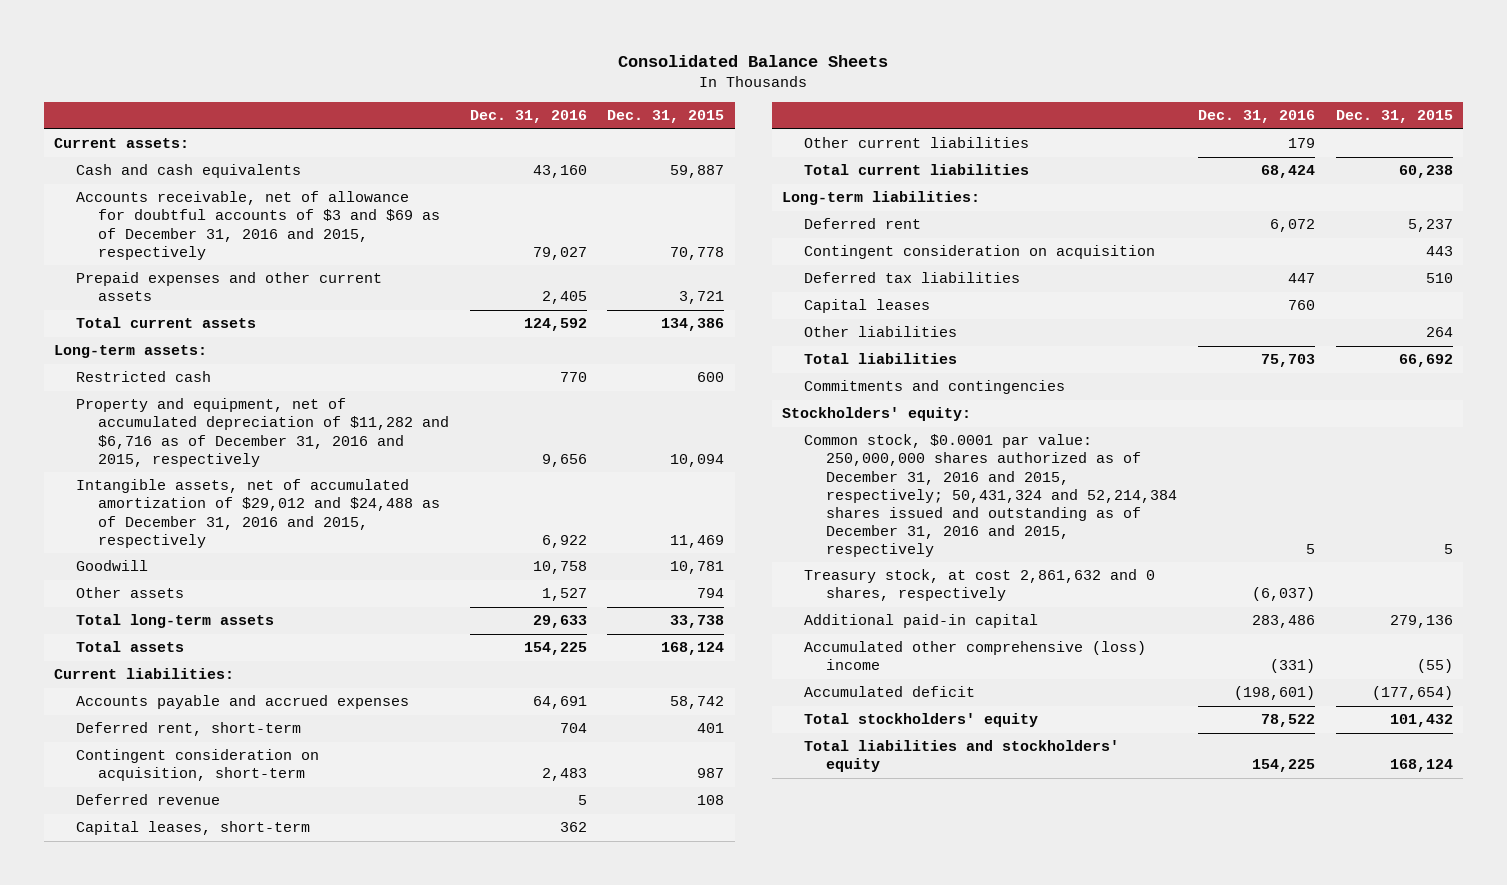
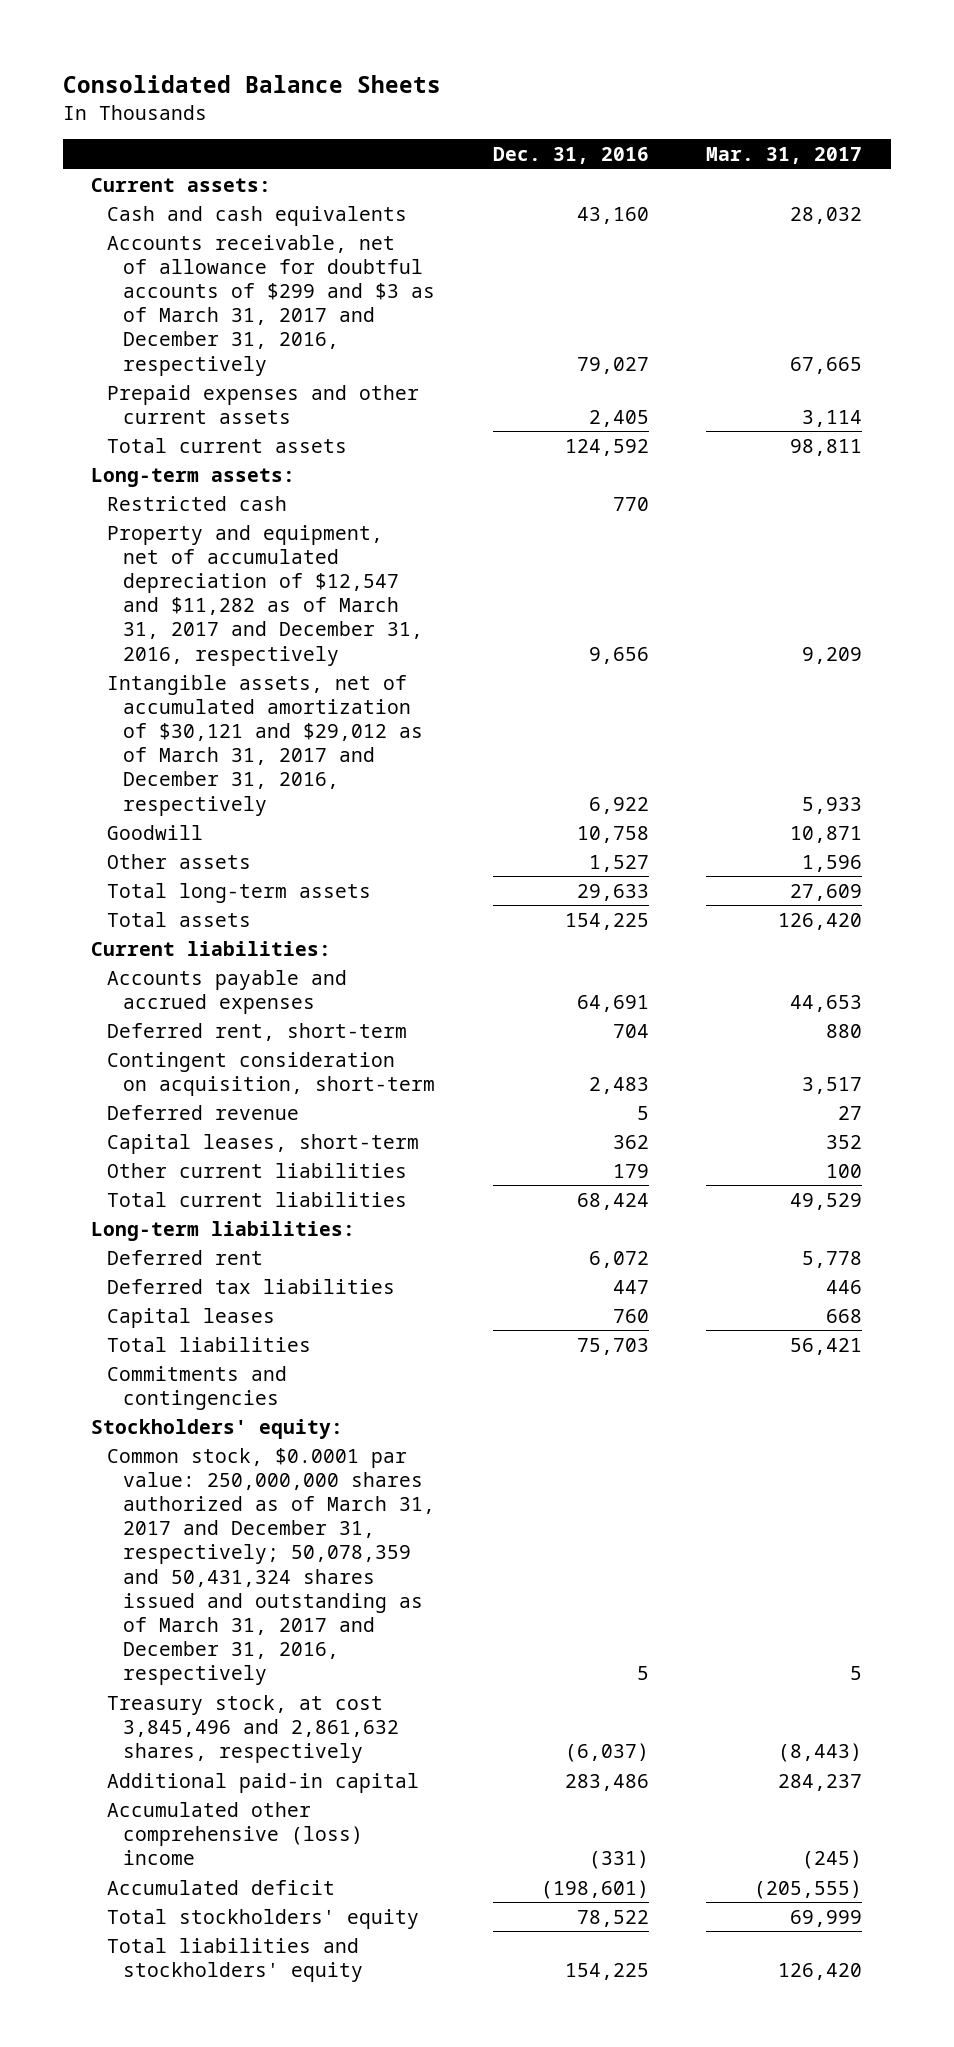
[607,110,725,124] Dec. 31, 2015 -> none
none -> [706,147,863,165] Mar. 31, 2017
[75,191,440,260] Accounts receivable, net of allowance for doubtful accounts of $3 and $69 as of December 31, 2016 and 2015, respectively -> [107,234,436,376] Accounts receivable, net of allowance for doubtful accounts of $299 and $3 as of March 31, 2017 and December 31, 2016, respectively
[75,398,449,467] Property and equipment, net of accumulated depreciation of $11,282 and $6,716 as of December 31, 2016 and 2015, respectively -> [107,524,424,666] Property and equipment, net of accumulated depreciation of $12,547 and $11,282 as of March 31, 2017 and December 31, 2016, respectively
[75,479,440,548] Intangible assets, net of accumulated amortization of $29,012 and $24,488 as of December 31, 2016 and 2015, respectively -> [107,674,424,816] Intangible assets, net of accumulated amortization of $30,121 and $29,012 as of March 31, 2017 and December 31, 2016, respectively
[804,245,1156,260] Contingent consideration on acquisition -> none
[804,326,958,338] Other liabilities -> none
[804,434,1178,557] Common stock, $0.0001 par value: 250,000,000 shares authorized as of December 31, 2016 and 2015, respectively; 50,431,324 and 52,214,384 shares issued and outstanding as of December 31, 2016 and 2015, respectively -> [107,1447,436,1686] Common stock, $0.0001 par value: 250,000,000 shares authorized as of March 31, 2017 and December 31, respectively; 50,078,359 and 50,431,324 shares issued and outstanding as of March 31, 2017 and December 31, 2016, respectively
[804,569,1156,602] Treasury stock, at cost 2,861,632 and 0 shares, respectively -> [107,1694,400,1764] Treasury stock, at cost 3,845,496 and 2,861,632 shares, respectively

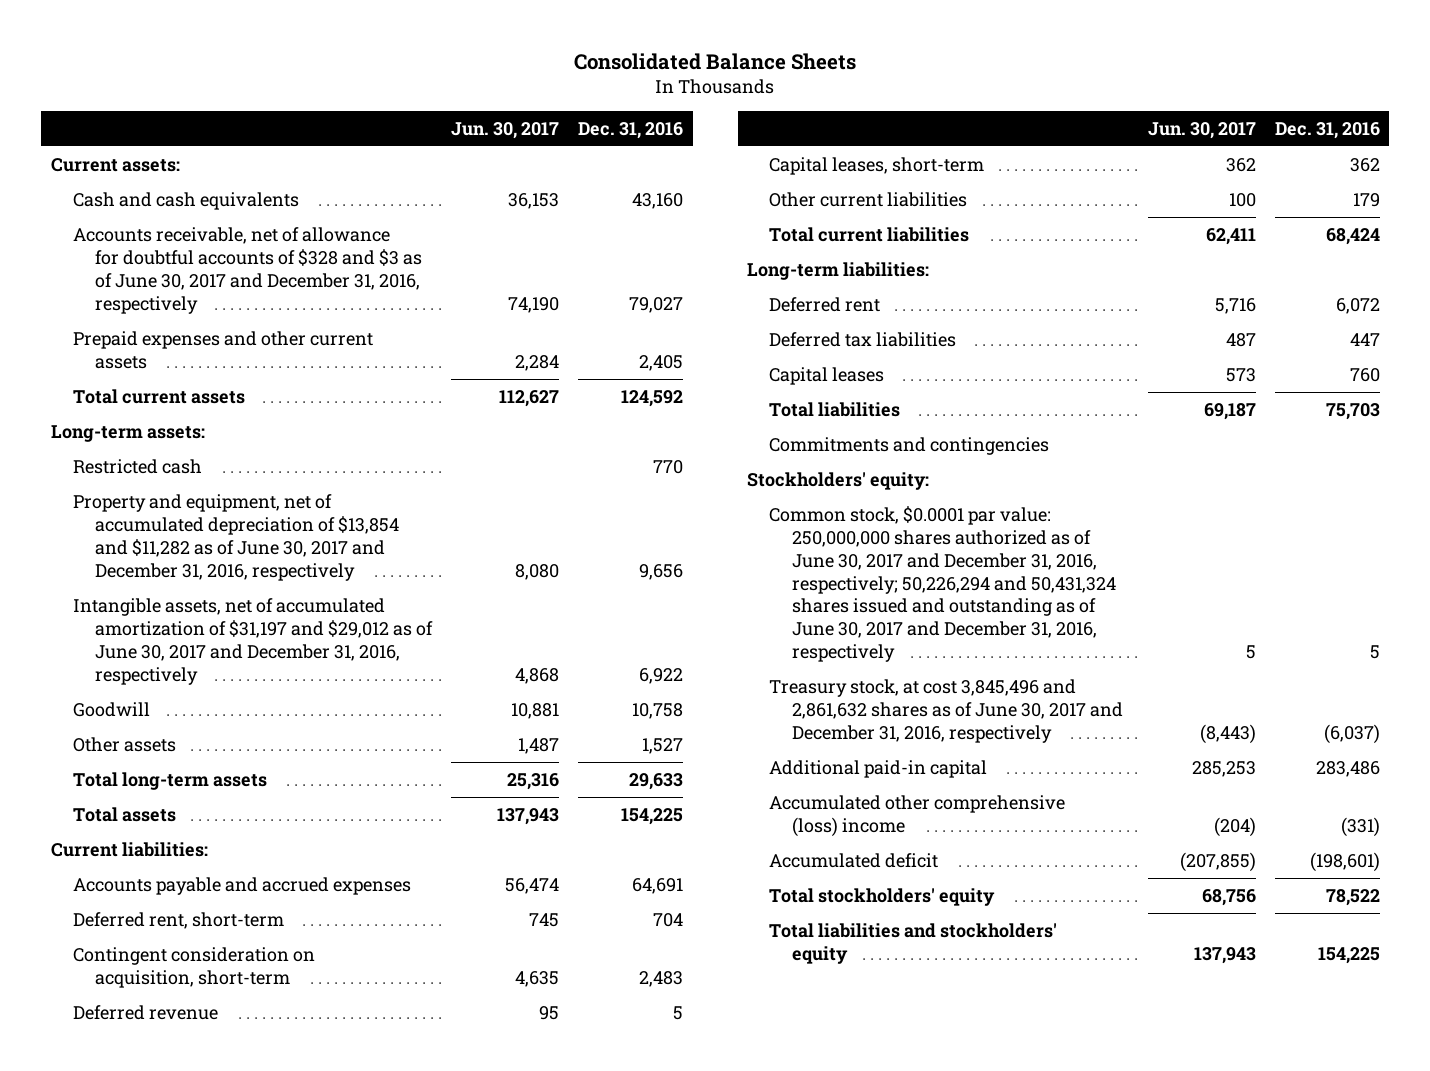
[706,147,863,165] Mar. 31, 2017 -> none
none -> [451,121,560,139] Jun. 30, 2017
[107,234,436,376] Accounts receivable, net of allowance for doubtful accounts of $299 and $3 as of March 31, 2017 and December 31, 2016, respectively -> [72,226,422,314] Accounts receivable, net of allowance for doubtful accounts of $328 and $3 as of June 30, 2017 and December 31, 2016, respectively
[107,524,424,666] Property and equipment, net of accumulated depreciation of $12,547 and $11,282 as of March 31, 2017 and December 31, 2016, respectively -> [72,493,399,581] Property and equipment, net of accumulated depreciation of $13,854 and $11,282 as of June 30, 2017 and December 31, 2016, respectively
[107,674,424,816] Intangible assets, net of accumulated amortization of $30,121 and $29,012 as of March 31, 2017 and December 31, 2016, respectively -> [72,597,433,685] Intangible assets, net of accumulated amortization of $31,197 and $29,012 as of June 30, 2017 and December 31, 2016, respectively
[107,1447,436,1686] Common stock, $0.0001 par value: 250,000,000 shares authorized as of March 31, 2017 and December 31, respectively; 50,078,359 and 50,431,324 shares issued and outstanding as of March 31, 2017 and December 31, 2016, respectively -> [769,505,1116,663] Common stock, $0.0001 par value: 250,000,000 shares authorized as of June 30, 2017 and December 31, 2016, respectively; 50,226,294 and 50,431,324 shares issued and outstanding as of June 30, 2017 and December 31, 2016, respectively
[107,1694,400,1764] Treasury stock, at cost 3,845,496 and 2,861,632 shares, respectively -> [769,678,1123,743] Treasury stock, at cost 3,845,496 and 2,861,632 shares as of June 30, 2017 and December 31, 2016, respectively

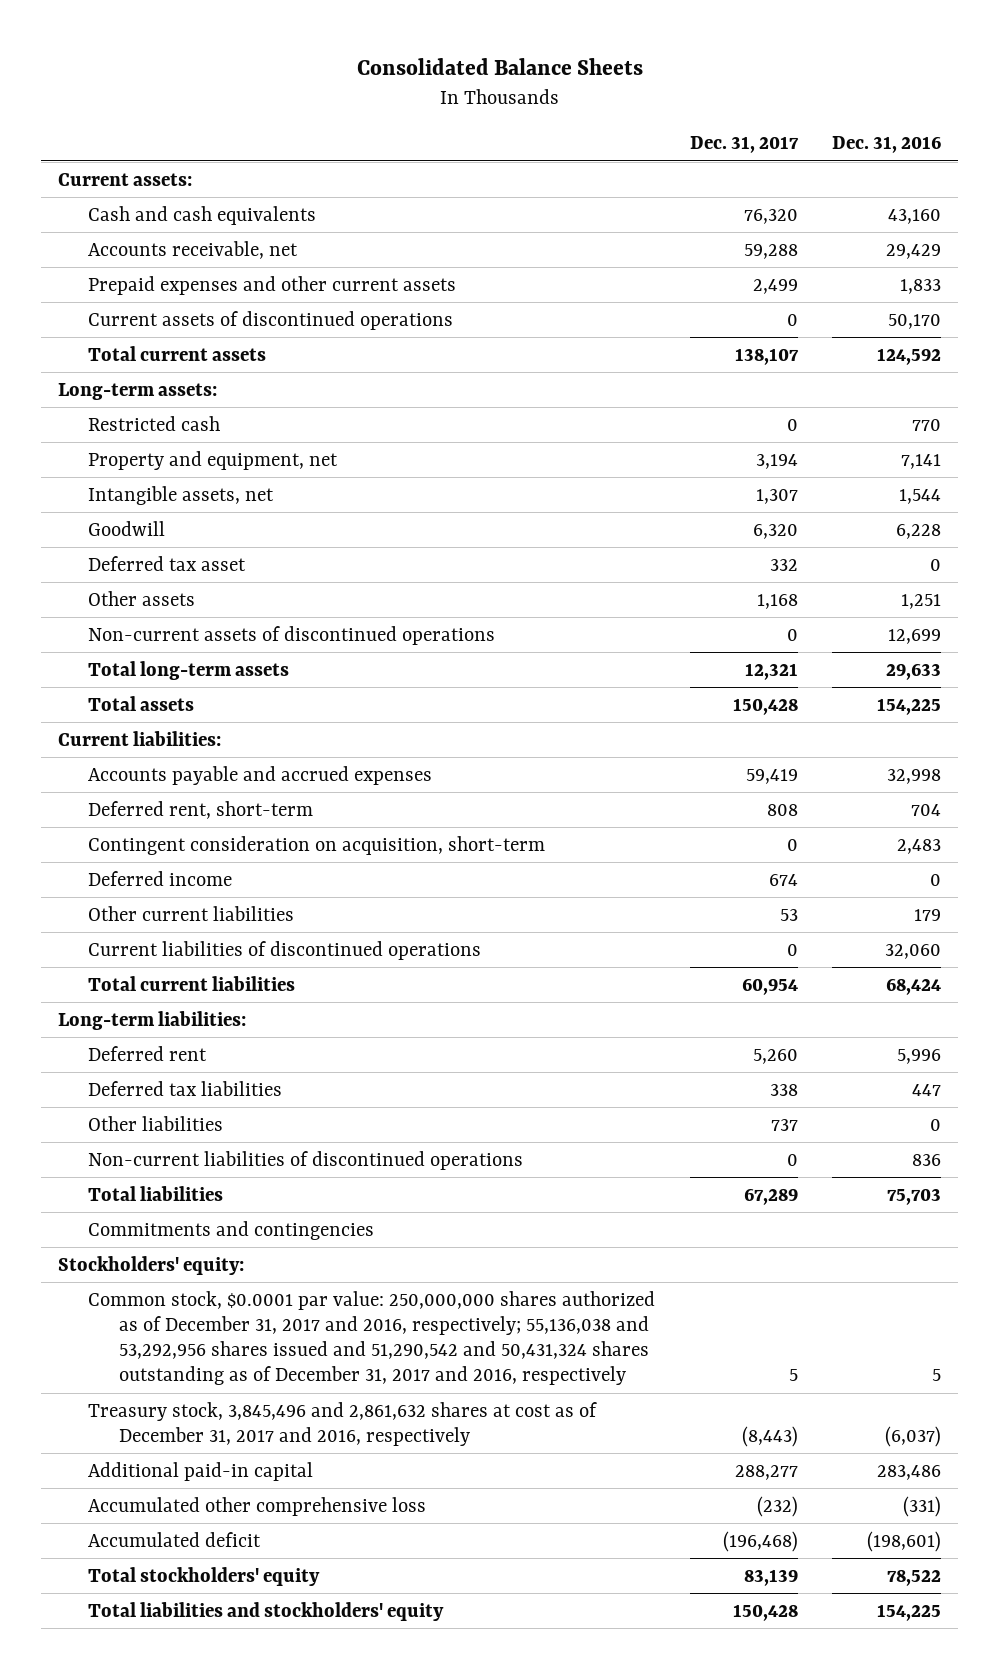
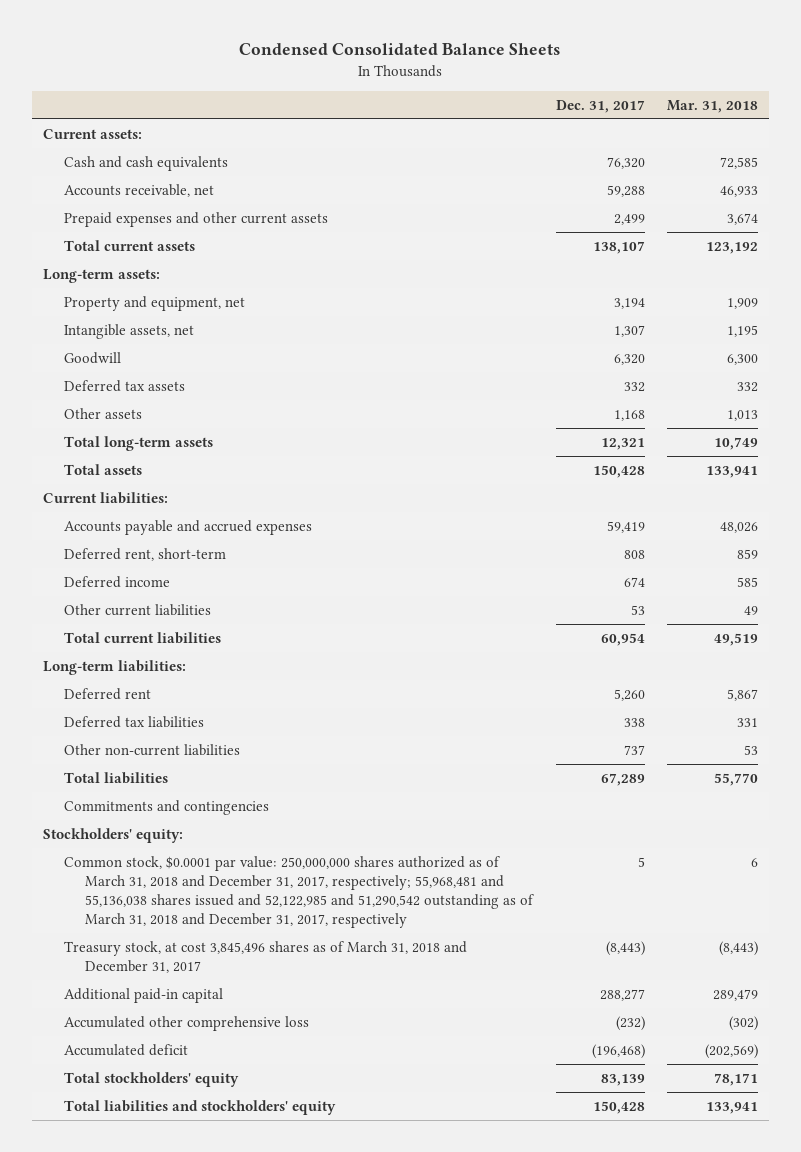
[356,57,643,75] Consolidated Balance Sheets -> [239,43,561,56] Condensed Consolidated Balance Sheets
[832,136,942,154] Dec. 31, 2016 -> none
none -> [666,99,758,113] Mar. 31, 2018
[88,310,454,330] Current assets of discontinued operations -> none
[88,415,221,431] Restricted cash -> none
[88,555,247,571] Deferred tax asset -> [64,379,186,392] Deferred tax assets
[88,625,496,645] Non-current assets of discontinued operations -> none
[88,835,546,855] Contingent consideration on acquisition, short-term -> none
[88,940,482,960] Current liabilities of discontinued operations -> none
[88,1150,524,1170] Non-current liabilities of discontinued operations -> none
[88,1115,224,1131] Other liabilities -> [64,743,241,756] Other non-current liabilities
[88,1290,656,1386] Common stock, $0.0001 par value: 250,000,000 shares authorized as of December 31, 2017 and 2016, respectively; 55,136,038 and 53,292,956 shares issued and 51,290,542 and 50,431,324 shares outstanding as of December 31, 2017 and 2016, respectively -> [64,855,535,928] Common stock, $0.0001 par value: 250,000,000 shares authorized as of March 31, 2018 and December 31, 2017, respectively; 55,968,481 and 55,136,038 shares issued and 52,122,985 and 51,290,542 outstanding as of March 31, 2018 and December 31, 2017, respectively
[88,1401,598,1446] Treasury stock, 3,845,496 and 2,861,632 shares at cost as of December 31, 2017 and 2016, respectively -> [64,940,468,973] Treasury stock, at cost 3,845,496 shares as of March 31, 2018 and December 31, 2017

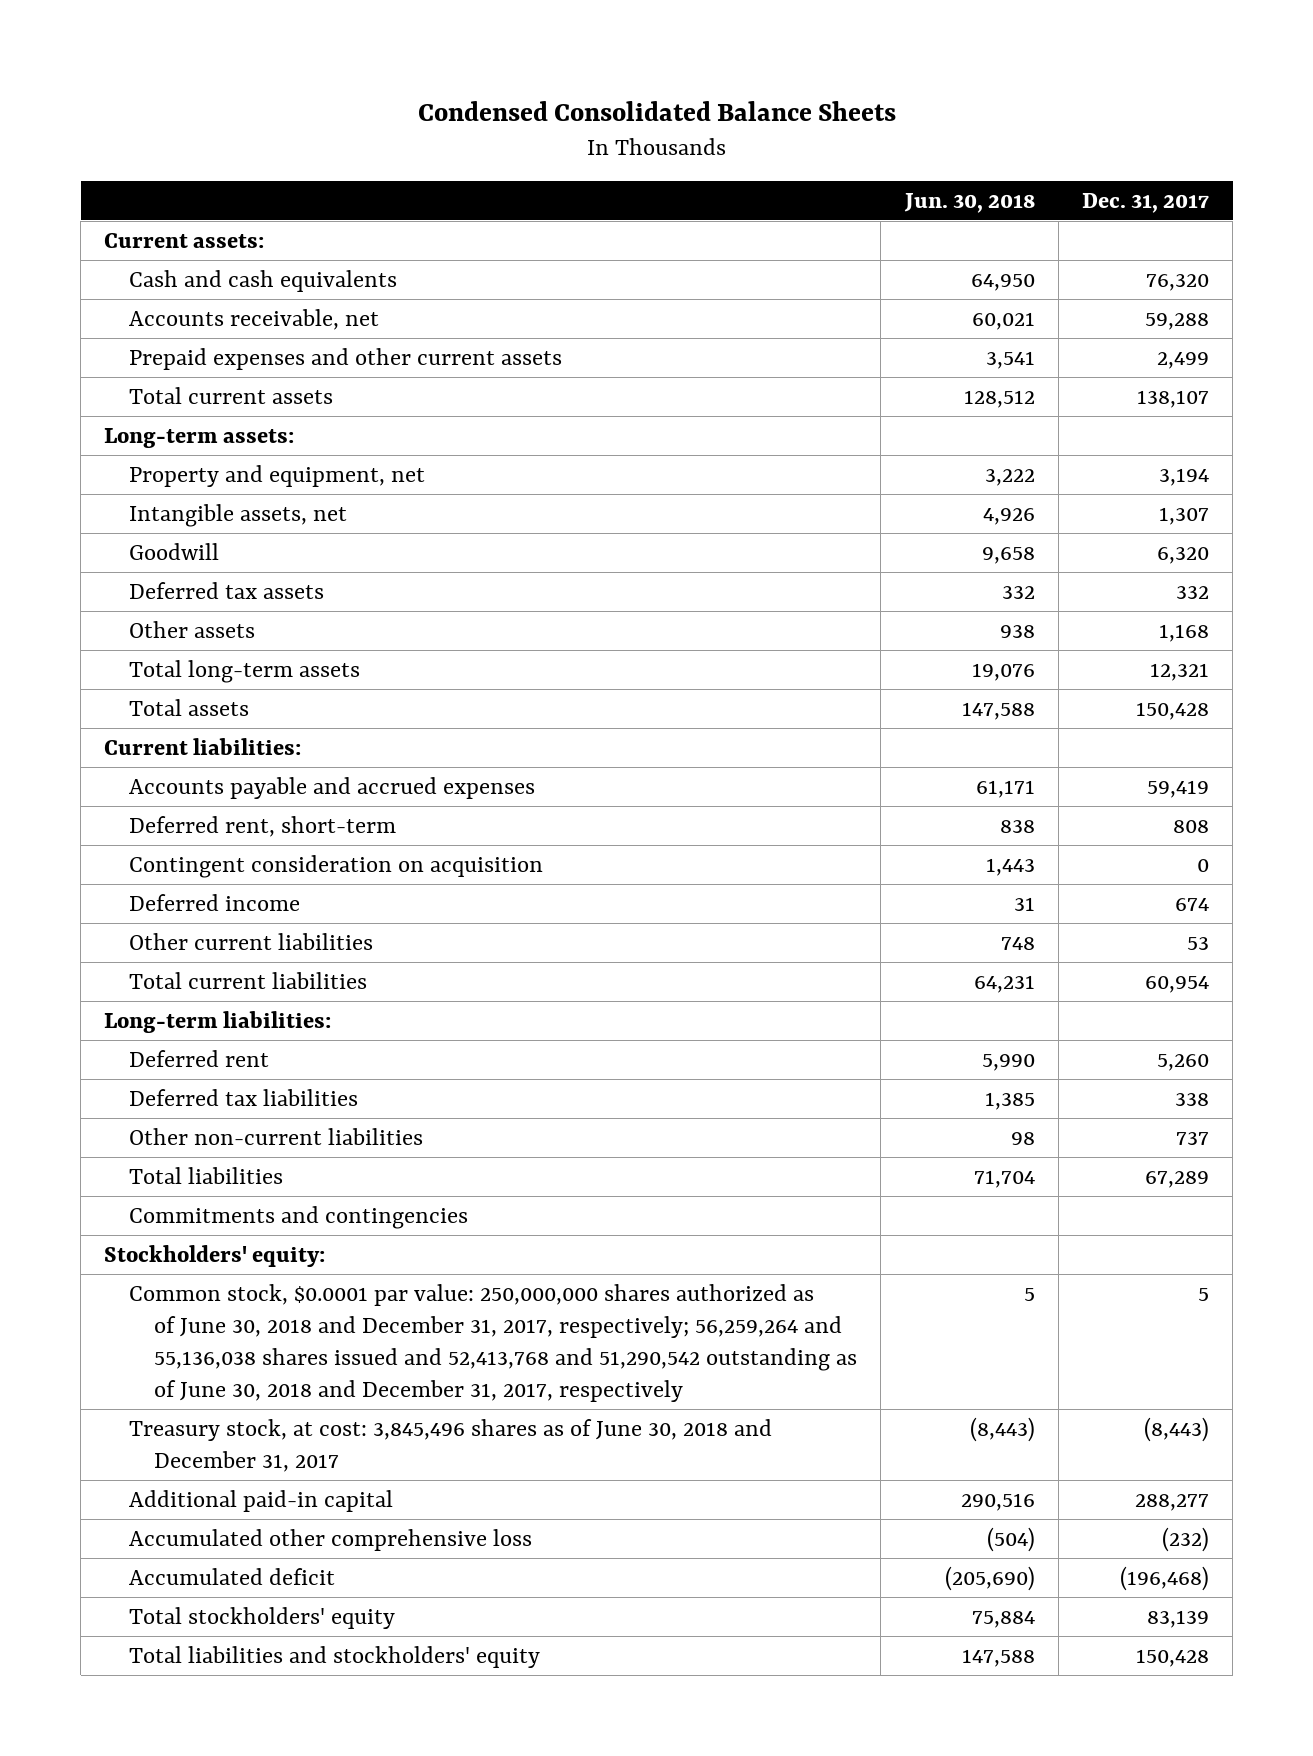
[666,99,758,113] Mar. 31, 2018 -> none
none -> [903,192,1035,213] Jun. 30, 2018
none -> [129,854,544,878] Contingent consideration on acquisition
[64,855,535,928] Common stock, $0.0001 par value: 250,000,000 shares authorized as of March 31, 2018 and December 31, 2017, respectively; 55,968,481 and 55,136,038 shares issued and 52,122,985 and 51,290,542 outstanding as of March 31, 2018 and December 31, 2017, respectively -> [129,1283,858,1402] Common stock, $0.0001 par value: 250,000,000 shares authorized as of June 30, 2018 and December 31, 2017, respectively; 56,259,264 and 55,136,038 shares issued and 52,413,768 and 51,290,542 outstanding as of June 30, 2018 and December 31, 2017, respectively
[64,940,468,973] Treasury stock, at cost 3,845,496 shares as of March 31, 2018 and December 31, 2017 -> [129,1418,773,1472] Treasury stock, at cost: 3,845,496 shares as of June 30, 2018 and December 31, 2017

